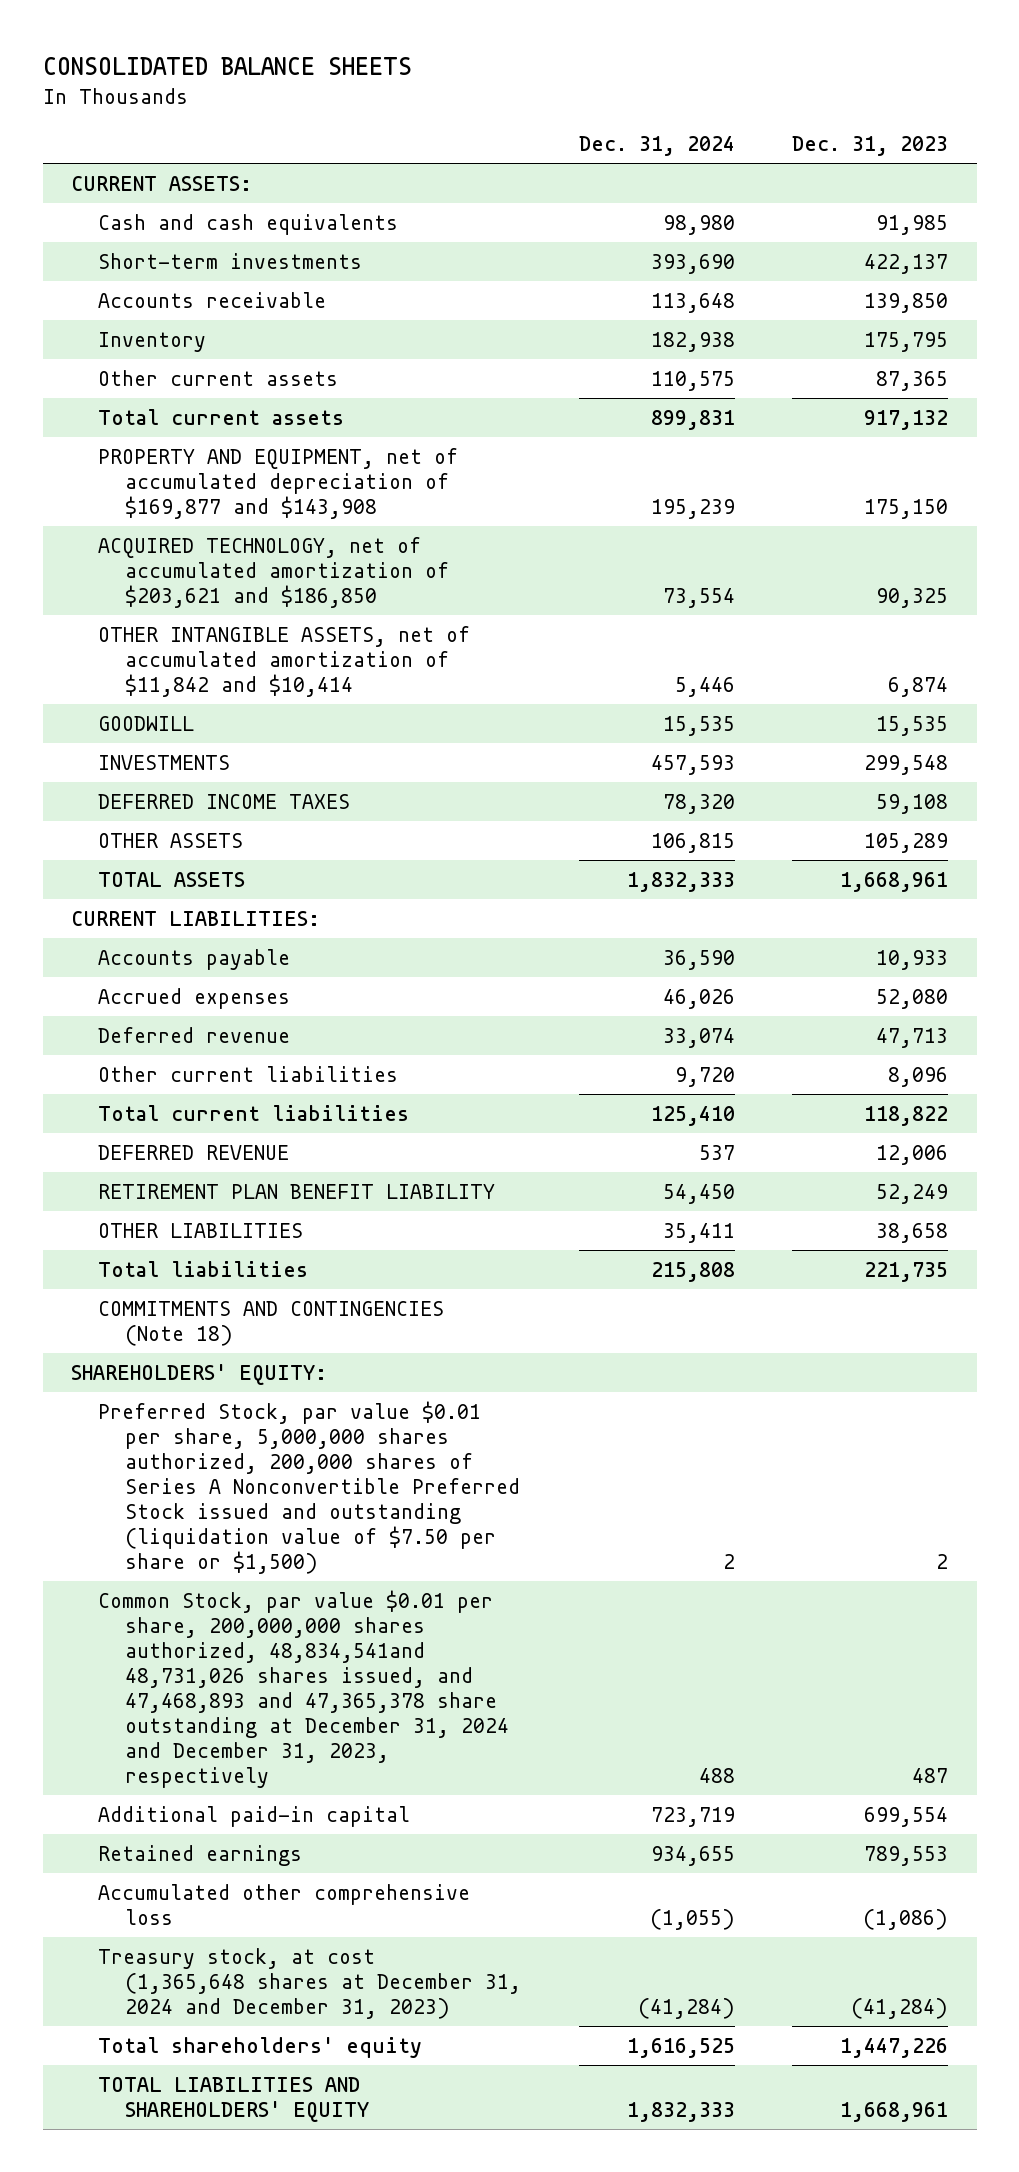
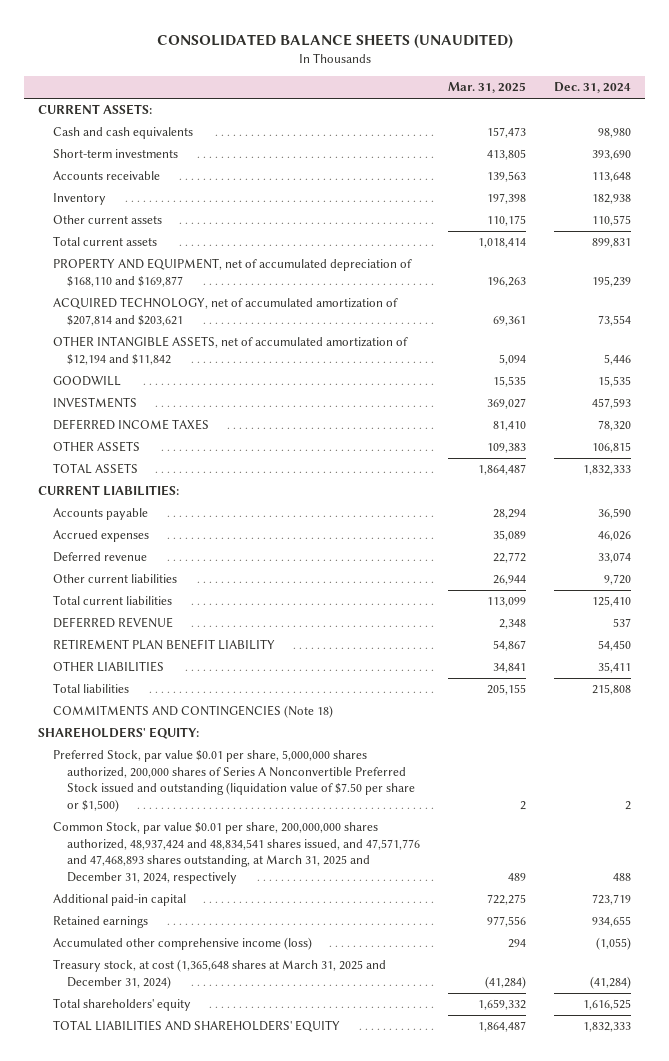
[42,57,412,76] CONSOLIDATED BALANCE SHEETS -> [156,33,513,49] CONSOLIDATED BALANCE SHEETS (UNAUDITED)
[792,136,949,157] Dec. 31, 2023 -> none
none -> [447,82,526,94] Mar. 31, 2025
[98,447,459,519] PROPERTY AND EQUIPMENT, net of accumulated depreciation of $169,877 and $143,908 -> [52,258,412,287] PROPERTY AND EQUIPMENT, net of accumulated depreciation of $168,110 and $169,877
[98,536,450,608] ACQUIRED TECHNOLOGY, net of accumulated amortization of $203,621 and $186,850 -> [52,297,398,326] ACQUIRED TECHNOLOGY, net of accumulated amortization of $207,814 and $203,621
[98,625,471,697] OTHER INTANGIBLE ASSETS, net of accumulated amortization of $11,842 and $10,414 -> [52,336,408,365] OTHER INTANGIBLE ASSETS, net of accumulated amortization of $12,194 and $11,842
[98,1589,510,1789] Common Stock, par value $0.01 per share, 200,000,000 shares authorized, 48,834,541and 48,731,026 shares issued, and 47,468,893 and 47,365,378 share outstanding at December 31, 2024 and December 31, 2023, respectively -> [52,822,421,884] Common Stock, par value $0.01 per share, 200,000,000 shares authorized, 48,937,424 and 48,834,541 shares issued, and 47,571,776 and 47,468,893 shares outstanding, at March 31, 2025 and December 31, 2024, respectively
[98,1883,471,1925] Accumulated other comprehensive loss -> [52,937,312,951] Accumulated other comprehensive income (loss)
[98,1947,522,2019] Treasury stock, at cost (1,365,648 shares at December 31, 2024 and December 31, 2023) -> [52,959,386,989] Treasury stock, at cost (1,365,648 shares at March 31, 2025 and December 31, 2024)

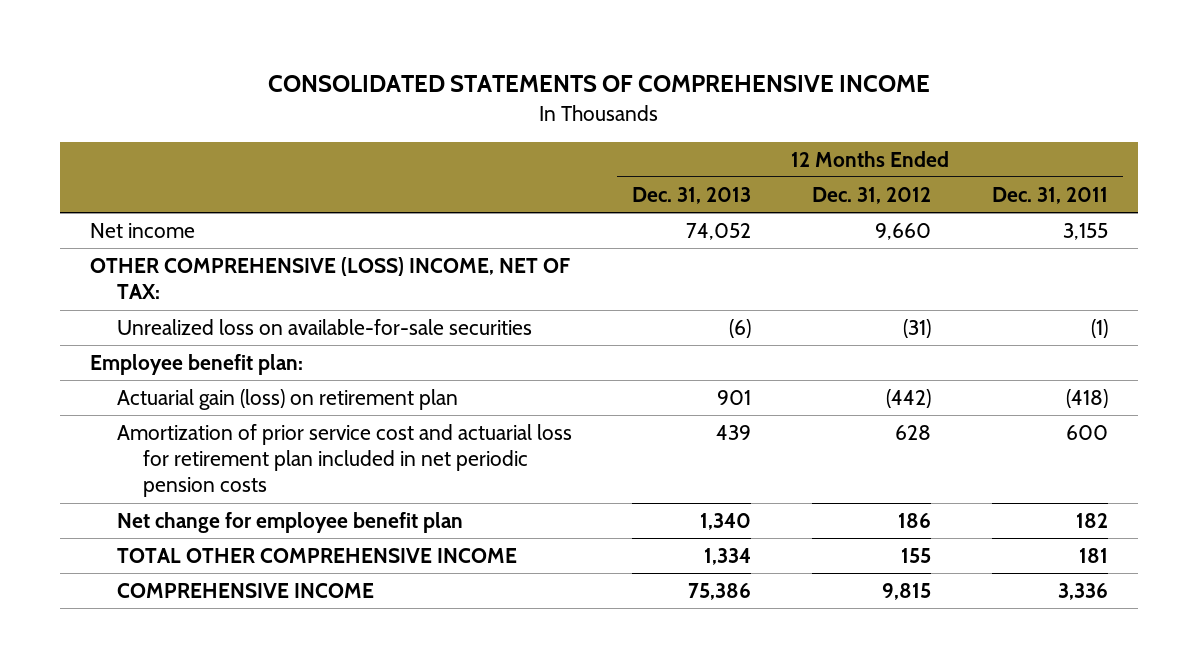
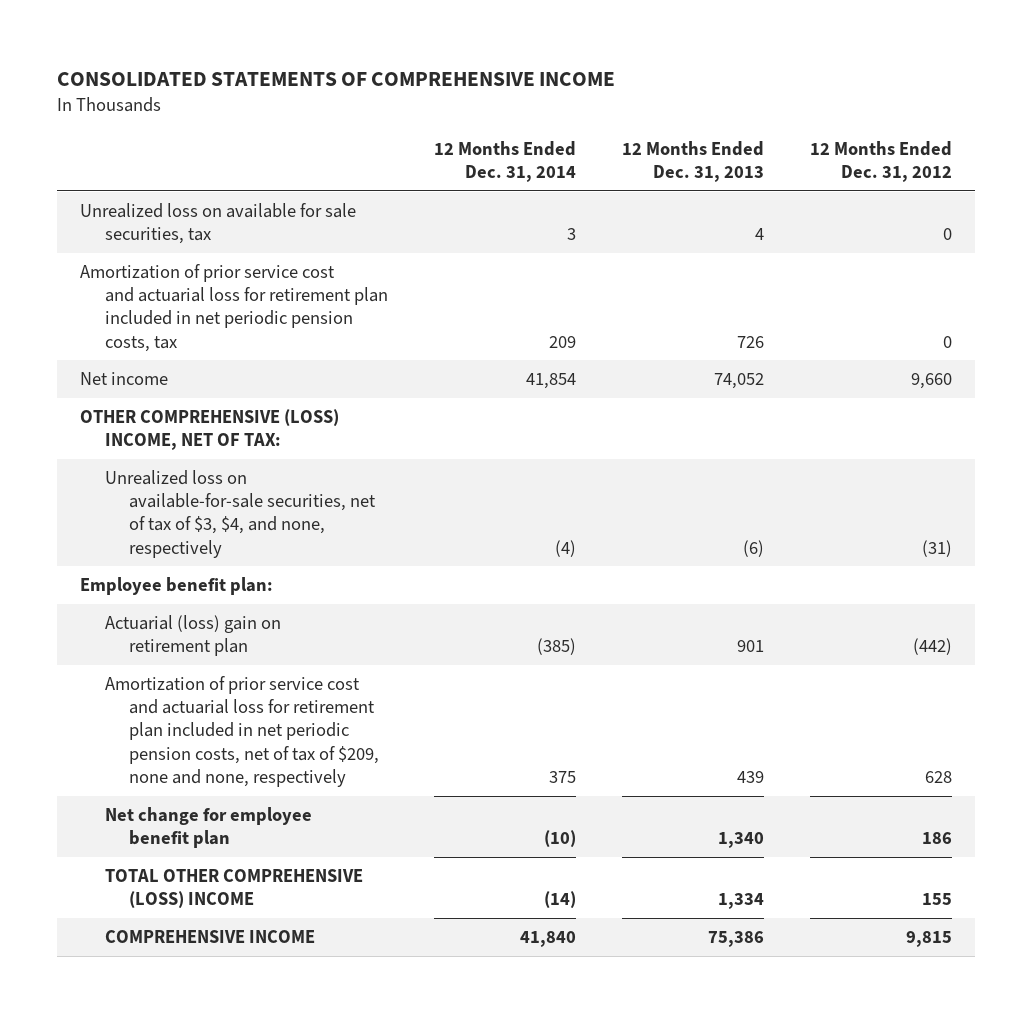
[991,186,1108,204] Dec. 31, 2011 -> none
none -> [433,141,576,183] 12 Months Ended Dec. 31, 2014
none -> [80,203,357,245] Unrealized loss on available for sale securities, tax
none -> [80,264,388,352] Amortization of prior service cost and actuarial loss for retirement plan included in net periodic pension costs, tax
[116,318,532,335] Unrealized loss on available-for-sale securities -> [104,470,377,558] Unrealized loss on available-for-sale securities, net of tax of $3, $4, and none, respectively
[116,388,458,410] Actuarial gain (loss) on retirement plan -> [104,615,281,657] Actuarial (loss) gain on retirement plan
[116,423,572,498] Amortization of prior service cost and actuarial loss for retirement plan included in net periodic pension costs -> [104,676,380,787] Amortization of prior service cost and actuarial loss for retirement plan included in net periodic pension costs, net of tax of $209, none and none, respectively
[116,547,517,563] TOTAL OTHER COMPREHENSIVE INCOME -> [104,869,363,909] TOTAL OTHER COMPREHENSIVE (LOSS) INCOME

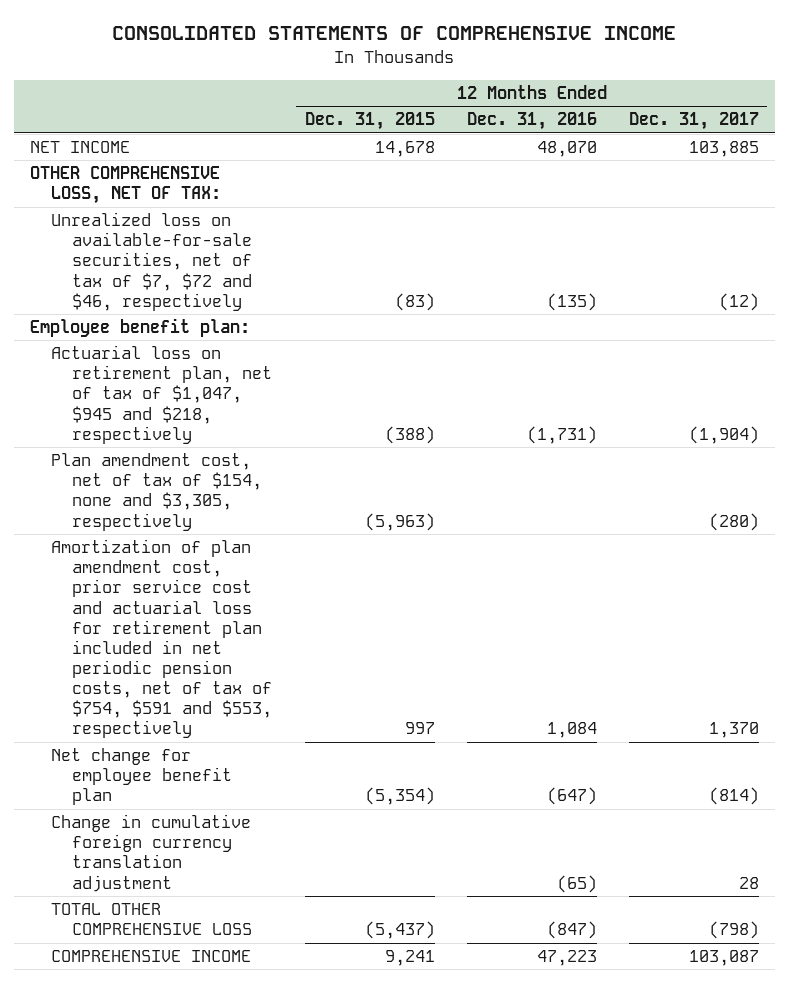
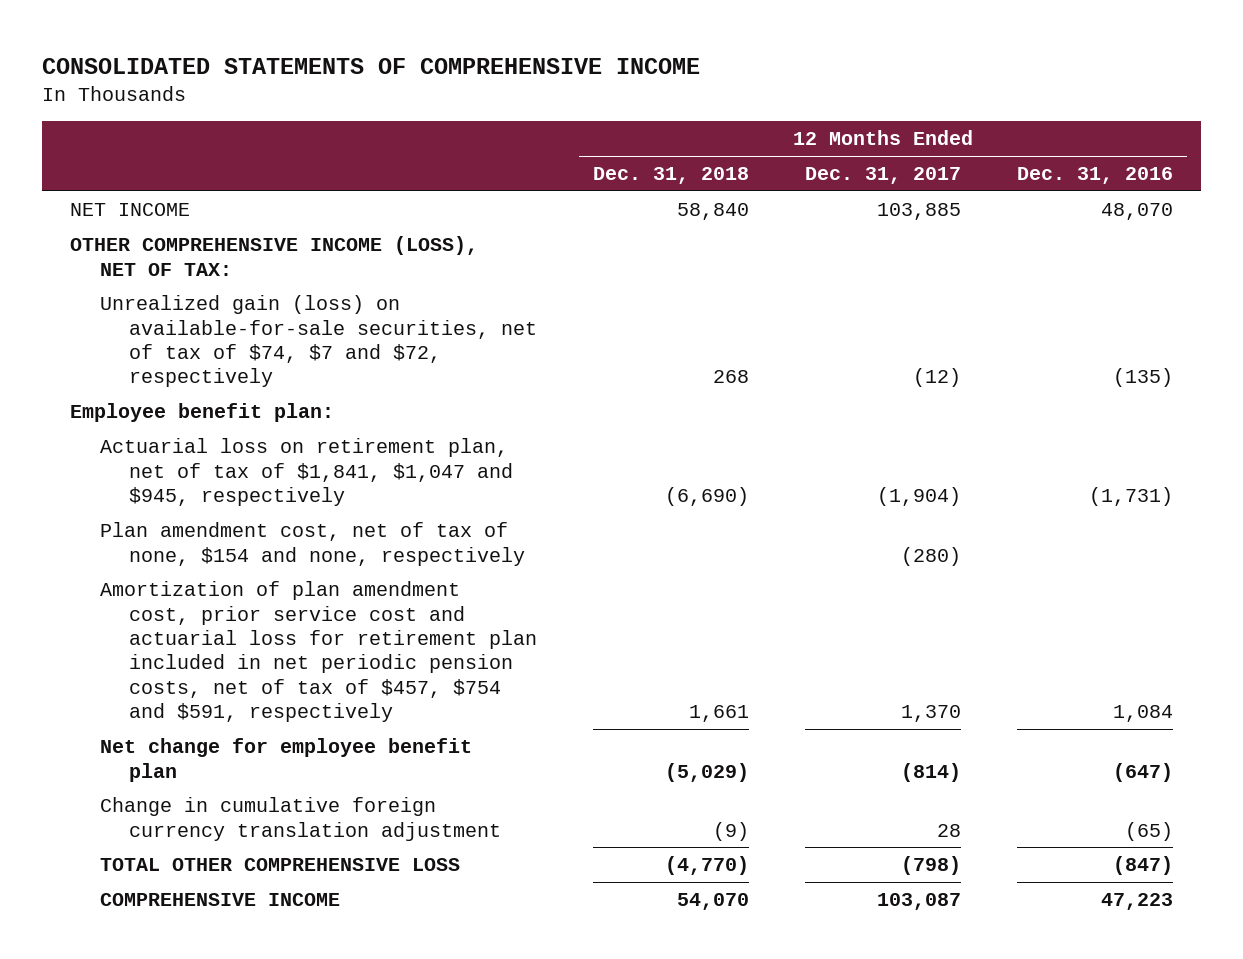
[304,112,435,131] Dec. 31, 2015 -> none
none -> [592,167,749,185] Dec. 31, 2018
[29,166,222,205] OTHER COMPREHENSIVE LOSS, NET OF TAX: -> [70,236,479,276] OTHER COMPREHENSIVE INCOME (LOSS), NET OF TAX:
[51,212,253,311] Unrealized loss on available-for-sale securities, net of tax of $7, $72 and $46, respectively -> [99,295,537,388] Unrealized gain (loss) on available-for-sale securities, net of tax of $74, $7 and $72, respectively
[51,345,273,444] Actuarial loss on retirement plan, net of tax of $1,047, $945 and $218, respectively -> [99,438,513,507] Actuarial loss on retirement plan, net of tax of $1,841, $1,047 and $945, respectively
[51,453,263,531] Plan amendment cost, net of tax of $154, none and $3,305, respectively -> [99,522,525,566] Plan amendment cost, net of tax of none, $154 and none, respectively
[51,539,273,739] Amortization of plan amendment cost, prior service cost and actuarial loss for retirement plan included in net periodic pension costs, net of tax of $754, $591 and $553, respectively -> [99,581,537,723] Amortization of plan amendment cost, prior service cost and actuarial loss for retirement plan included in net periodic pension costs, net of tax of $457, $754 and $591, respectively

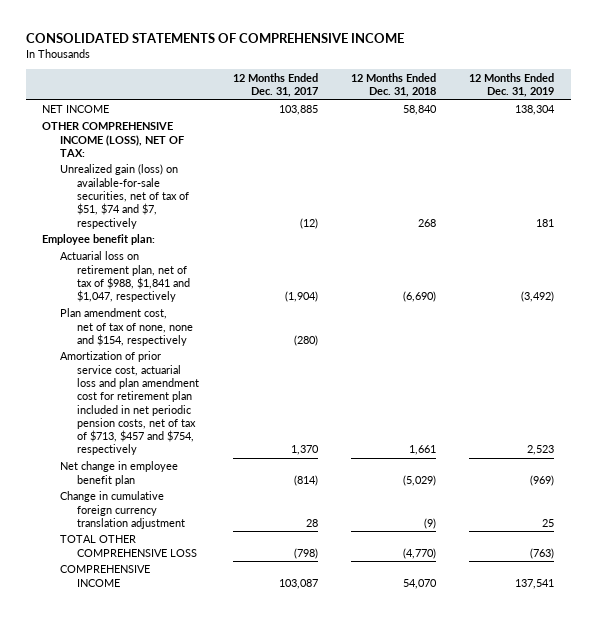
[1016,167,1173,185] Dec. 31, 2016 -> none
none -> [468,72,554,98] 12 Months Ended Dec. 31, 2019
[99,295,537,388] Unrealized gain (loss) on available-for-sale securities, net of tax of $74, $7 and $72, respectively -> [59,164,190,229] Unrealized gain (loss) on available-for-sale securities, net of tax of $51, $74 and $7, respectively
[99,438,513,507] Actuarial loss on retirement plan, net of tax of $1,841, $1,047 and $945, respectively -> [59,251,191,303] Actuarial loss on retirement plan, net of tax of $988, $1,841 and $1,047, respectively
[99,522,525,566] Plan amendment cost, net of tax of none, $154 and none, respectively -> [59,308,194,347] Plan amendment cost, net of tax of none, none and $154, respectively
[99,581,537,723] Amortization of plan amendment cost, prior service cost and actuarial loss for retirement plan included in net periodic pension costs, net of tax of $457, $754 and $591, respectively -> [59,351,200,456] Amortization of prior service cost, actuarial loss and plan amendment cost for retirement plan included in net periodic pension costs, net of tax of $713, $457 and $754, respectively
[99,738,472,782] Net change for employee benefit plan -> [59,461,178,486] Net change in employee benefit plan

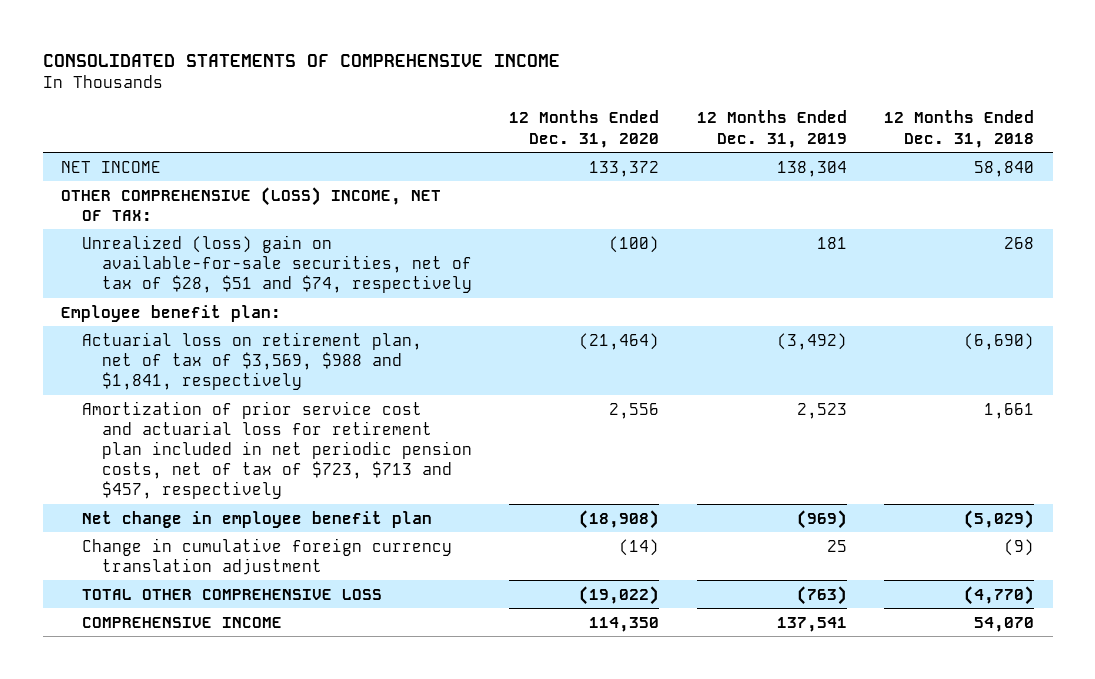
[232,72,318,98] 12 Months Ended Dec. 31, 2017 -> none
none -> [509,110,660,148] 12 Months Ended Dec. 31, 2020
[42,122,184,158] OTHER COMPREHENSIVE INCOME (LOSS), NET OF TAX: -> [61,186,442,221] OTHER COMPREHENSIVE (LOSS) INCOME, NET OF TAX:
[59,164,190,229] Unrealized gain (loss) on available-for-sale securities, net of tax of $51, $74 and $7, respectively -> [81,234,473,293] Unrealized (loss) gain on available-for-sale securities, net of tax of $28, $51 and $74, respectively
[59,308,194,347] Plan amendment cost, net of tax of none, none and $154, respectively -> none
[59,251,191,303] Actuarial loss on retirement plan, net of tax of $988, $1,841 and $1,047, respectively -> [81,331,422,390] Actuarial loss on retirement plan, net of tax of $3,569, $988 and $1,841, respectively
[59,351,200,456] Amortization of prior service cost, actuarial loss and plan amendment cost for retirement plan included in net periodic pension costs, net of tax of $713, $457 and $754, respectively -> [81,400,473,500] Amortization of prior service cost and actuarial loss for retirement plan included in net periodic pension costs, net of tax of $723, $713 and $457, respectively

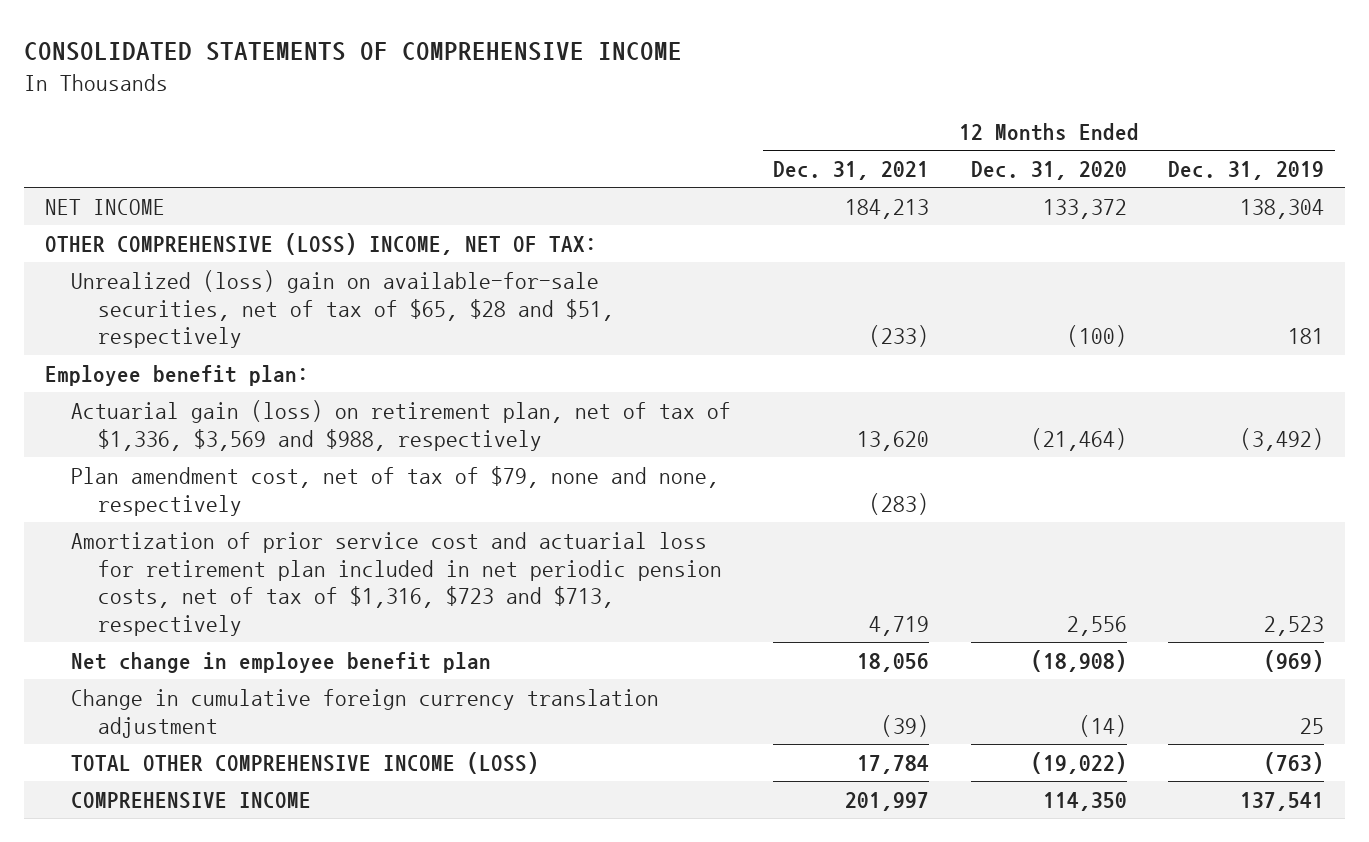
[883,110,1034,148] 12 Months Ended Dec. 31, 2018 -> none
none -> [773,160,930,180] Dec. 31, 2021
[81,234,473,293] Unrealized (loss) gain on available-for-sale securities, net of tax of $28, $51 and $74, respectively -> [71,269,615,349] Unrealized (loss) gain on available-for-sale securities, net of tax of $65, $28 and $51, respectively
[81,331,422,390] Actuarial loss on retirement plan, net of tax of $3,569, $988 and $1,841, respectively -> [71,399,732,451] Actuarial gain (loss) on retirement plan, net of tax of $1,336, $3,569 and $988, respectively
none -> [71,465,720,516] Plan amendment cost, net of tax of $79, none and none, respectively
[81,400,473,500] Amortization of prior service cost and actuarial loss for retirement plan included in net periodic pension costs, net of tax of $723, $713 and $457, respectively -> [71,531,723,637] Amortization of prior service cost and actuarial loss for retirement plan included in net periodic pension costs, net of tax of $1,316, $723 and $713, respectively
[81,588,382,600] TOTAL OTHER COMPREHENSIVE LOSS -> [71,751,540,774] TOTAL OTHER COMPREHENSIVE INCOME (LOSS)

